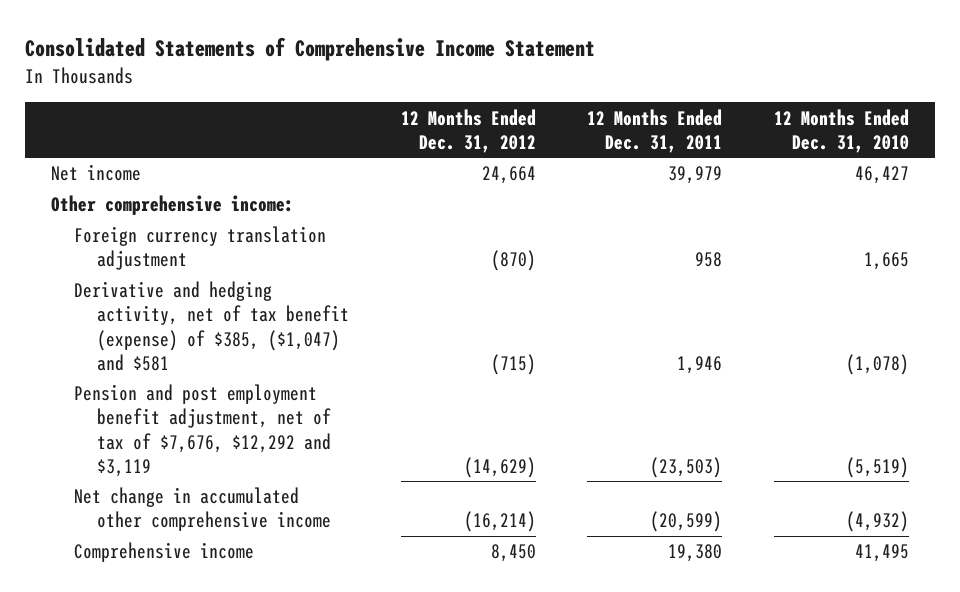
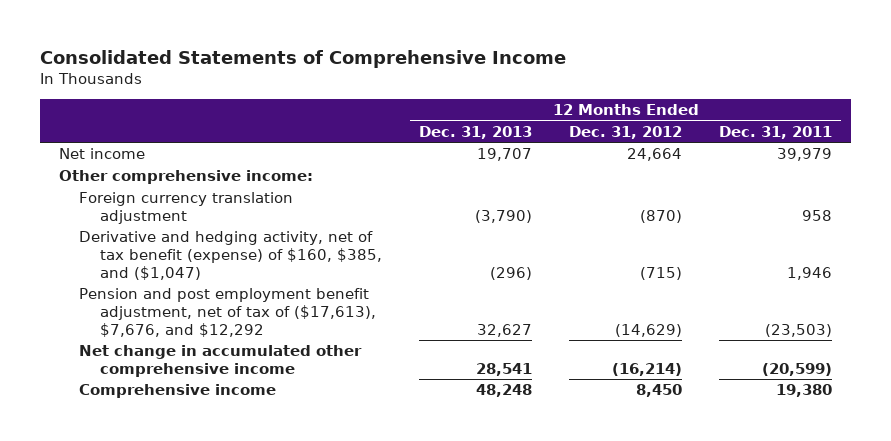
[25,37,596,62] Consolidated Statements of Comprehensive Income Statement -> [40,49,567,68] Consolidated Statements of Comprehensive Income
[773,108,909,153] 12 Months Ended Dec. 31, 2010 -> none
none -> [419,125,533,139] Dec. 31, 2013
[74,281,349,371] Derivative and hedging activity, net of tax benefit (expense) of $385, ($1,047) and $581 -> [79,231,383,280] Derivative and hedging activity, net of tax benefit (expense) of $160, $385, and ($1,047)
[74,384,331,477] Pension and post employment benefit adjustment, net of tax of $7,676, $12,292 and $3,119 -> [79,288,377,337] Pension and post employment benefit adjustment, net of tax of ($17,613), $7,676, and $12,292

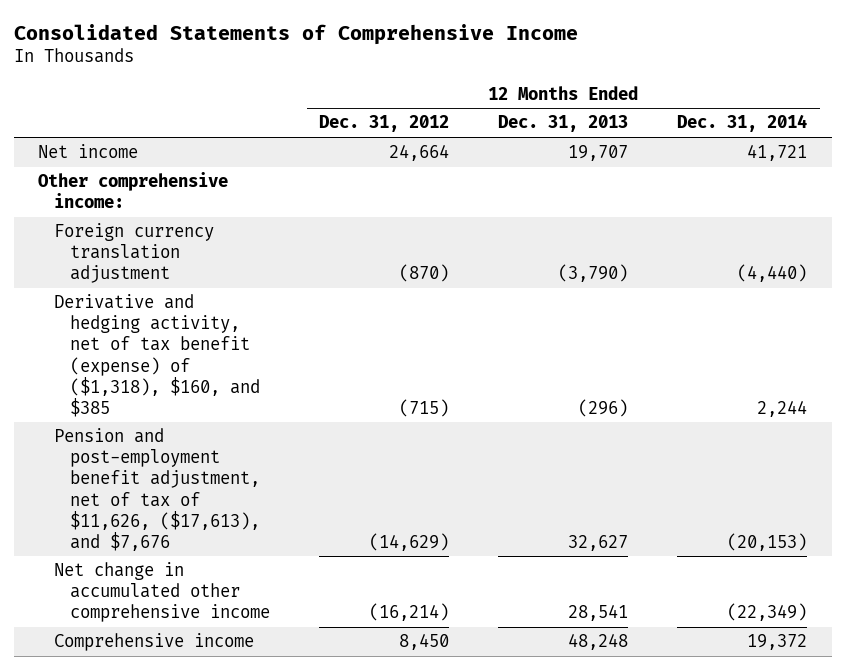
[719,125,833,139] Dec. 31, 2011 -> none
none -> [677,114,808,133] Dec. 31, 2014
[79,231,383,280] Derivative and hedging activity, net of tax benefit (expense) of $160, $385, and ($1,047) -> [54,294,260,417] Derivative and hedging activity, net of tax benefit (expense) of ($1,318), $160, and $385
[79,288,377,337] Pension and post employment benefit adjustment, net of tax of ($17,613), $7,676, and $12,292 -> [54,428,260,551] Pension and post-employment benefit adjustment, net of tax of $11,626, ($17,613), and $7,676

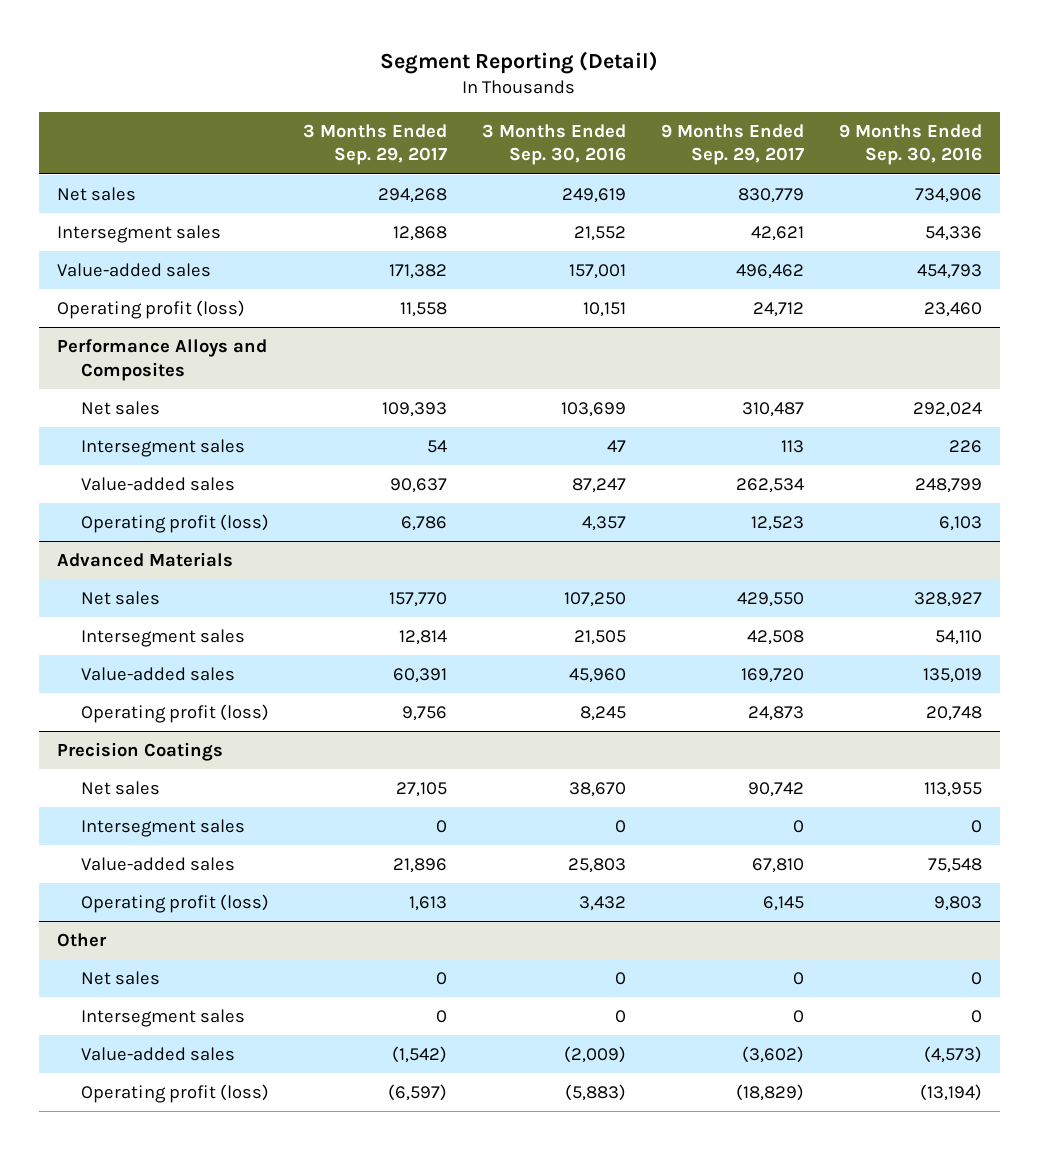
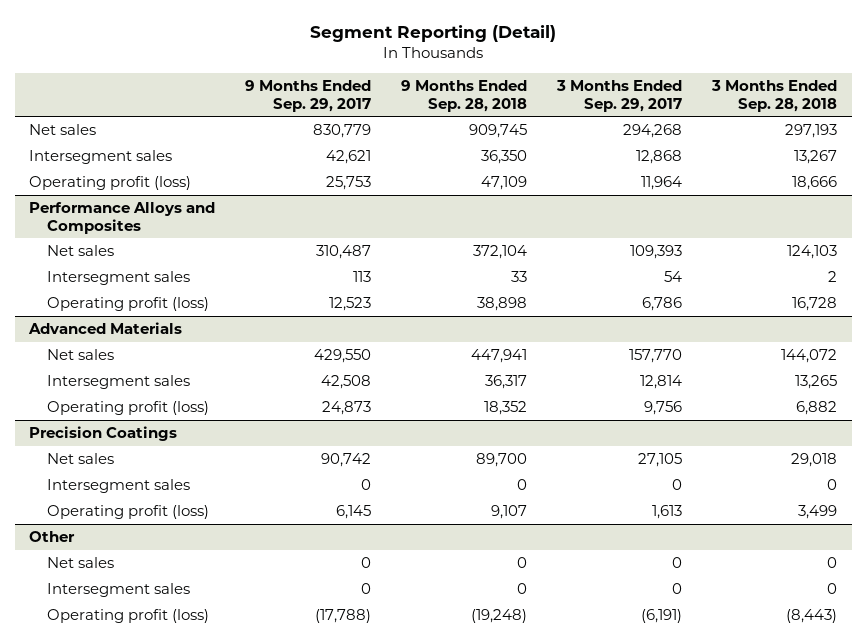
[482,123,627,166] 3 Months Ended Sep. 30, 2016 -> none
[839,123,983,166] 9 Months Ended Sep. 30, 2016 -> none
none -> [401,79,528,112] 9 Months Ended Sep. 28, 2018
none -> [710,79,837,112] 3 Months Ended Sep. 28, 2018
[56,262,211,277] Value-added sales -> none
[400,301,448,317] 11,558 -> [640,176,682,191] 11,964
[753,301,805,317] 24,712 -> [326,176,372,191] 25,753
[80,476,235,491] Value-added sales -> none
[80,666,235,681] Value-added sales -> none
[80,856,235,871] Value-added sales -> none
[80,1046,235,1061] Value-added sales -> none
[388,1083,448,1101] (6,597) -> [640,609,682,624] (6,191)
[736,1083,805,1101] (18,829) -> [315,609,372,624] (17,788)

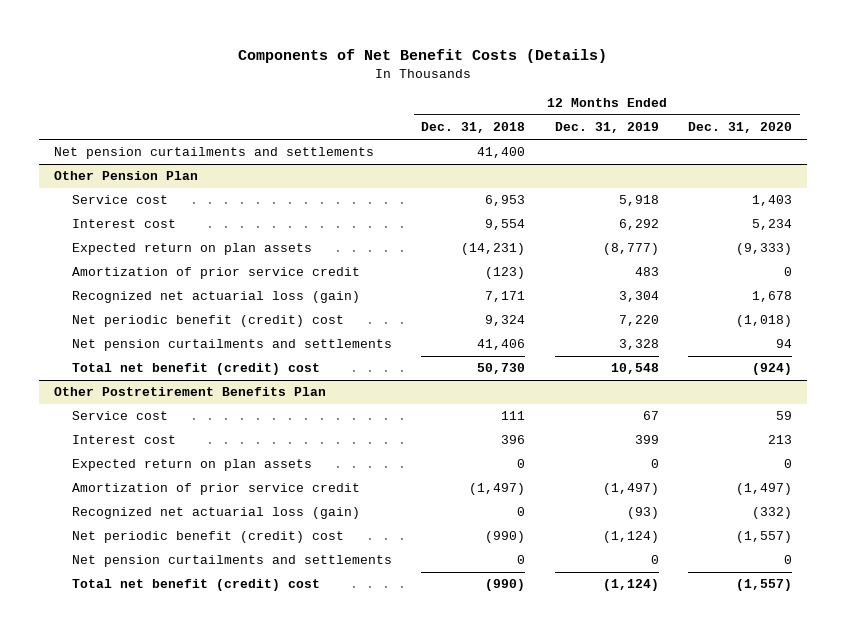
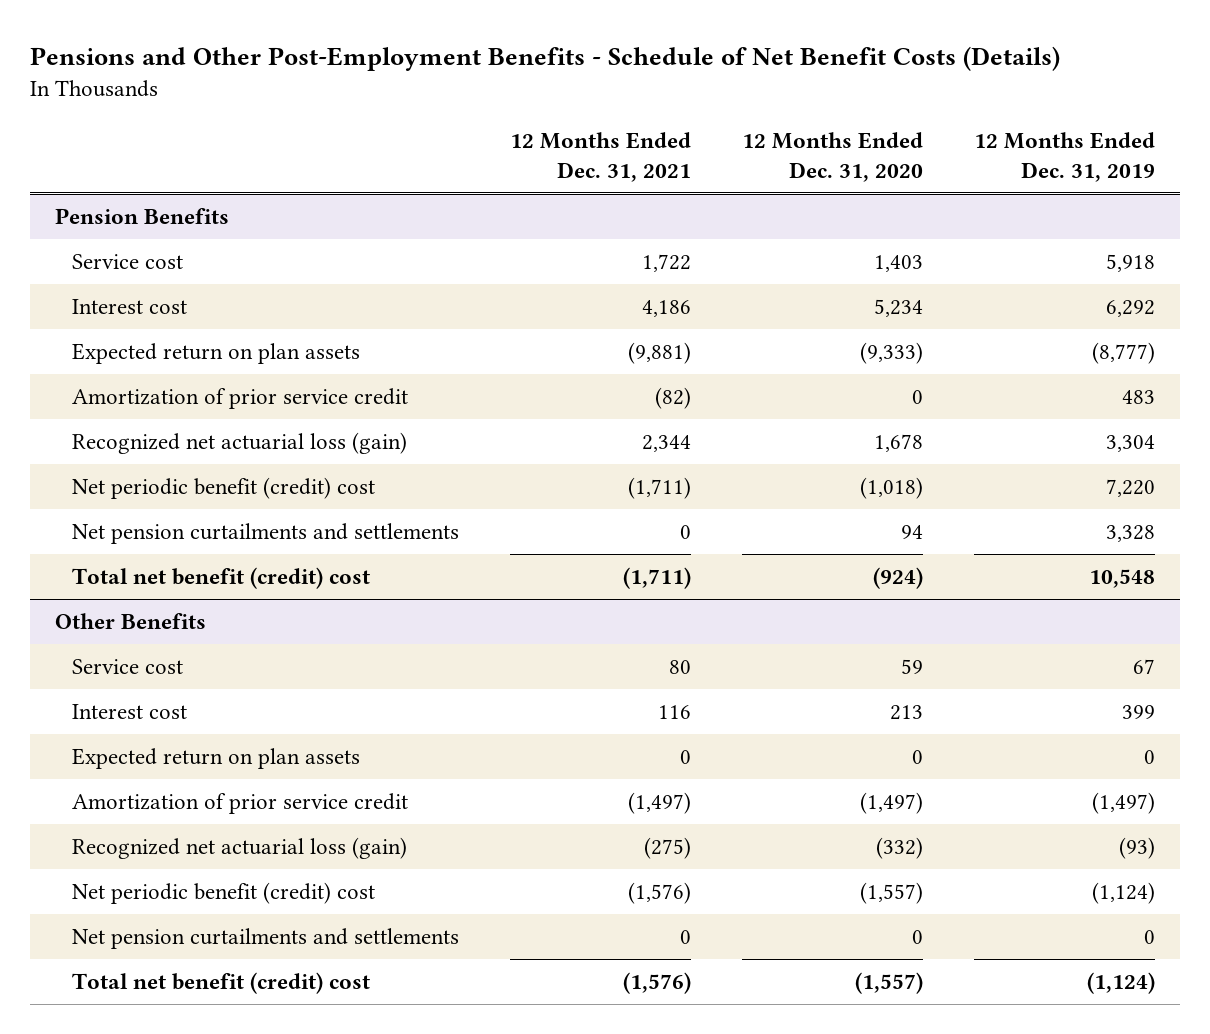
[238,48,608,63] Components of Net Benefit Costs (Details) -> [29,45,1060,71] Pensions and Other Post-Employment Benefits - Schedule of Net Benefit Costs (Details)
[421,122,526,134] Dec. 31, 2018 -> none
none -> [510,132,692,182] 12 Months Ended Dec. 31, 2021
[54,147,375,160] Net pension curtailments and settlements -> none
[54,171,199,181] Other Pension Plan -> [54,207,229,224] Pension Benefits
[54,387,327,397] Other Postretirement Benefits Plan -> [54,612,206,629] Other Benefits

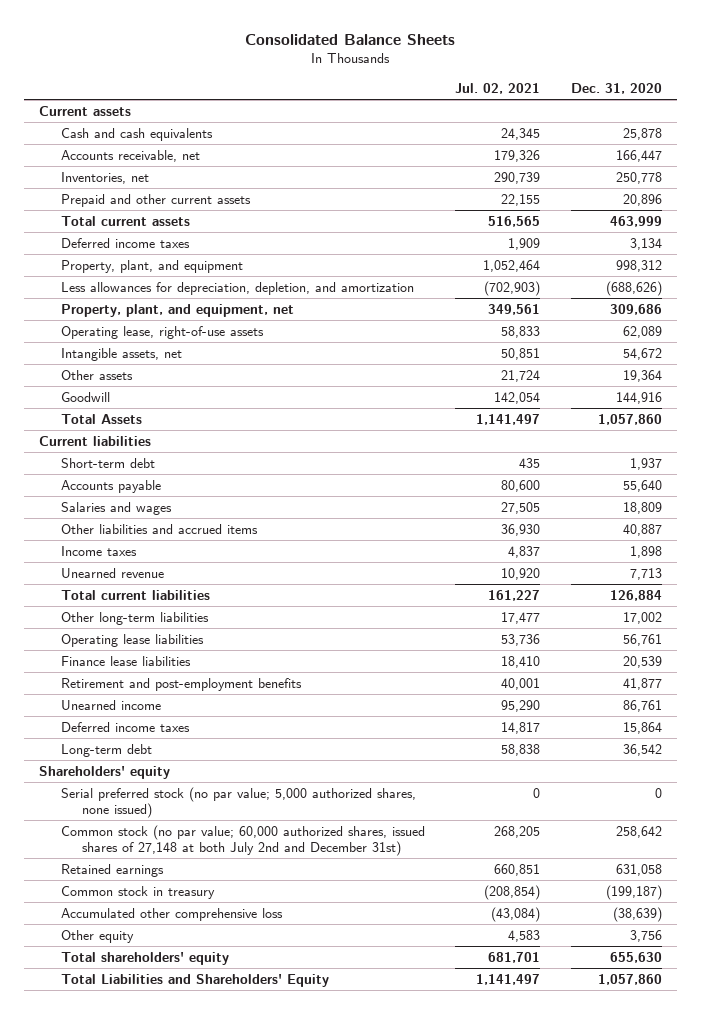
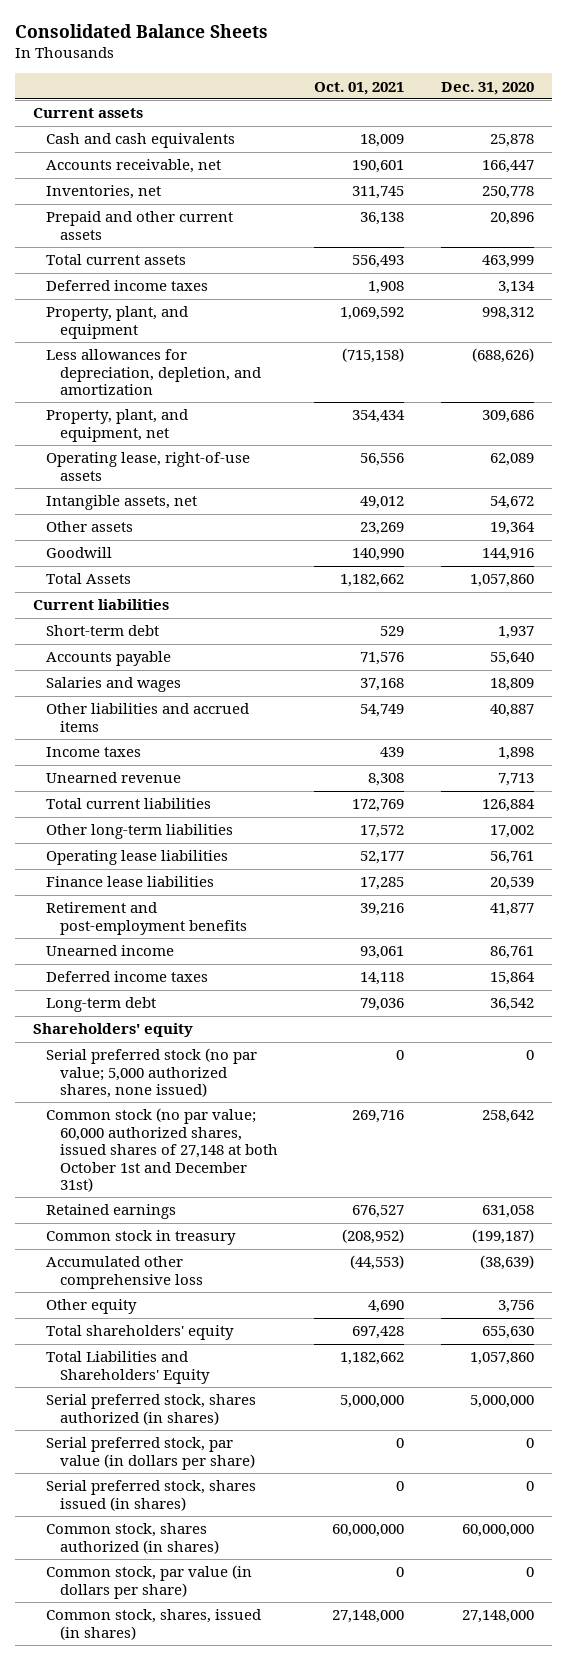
[455,82,541,94] Jul. 02, 2021 -> none
none -> [314,81,405,95] Oct. 01, 2021
[60,824,425,856] Common stock (no par value; 60,000 authorized shares, issued shares of 27,148 at both July 2nd and December 31st) -> [46,1108,278,1193] Common stock (no par value; 60,000 authorized shares, issued shares of 27,148 at both October 1st and December 31st)
none -> [46,1394,257,1425] Serial preferred stock, shares authorized (in shares)
none -> [46,1437,255,1470] Serial preferred stock, par value (in dollars per share)
none -> [46,1480,257,1511] Serial preferred stock, shares issued (in shares)
none -> [46,1523,219,1554] Common stock, shares authorized (in shares)
none -> [46,1565,253,1599] Common stock, par value (in dollars per share)
none -> [46,1609,262,1640] Common stock, shares, issued (in shares)

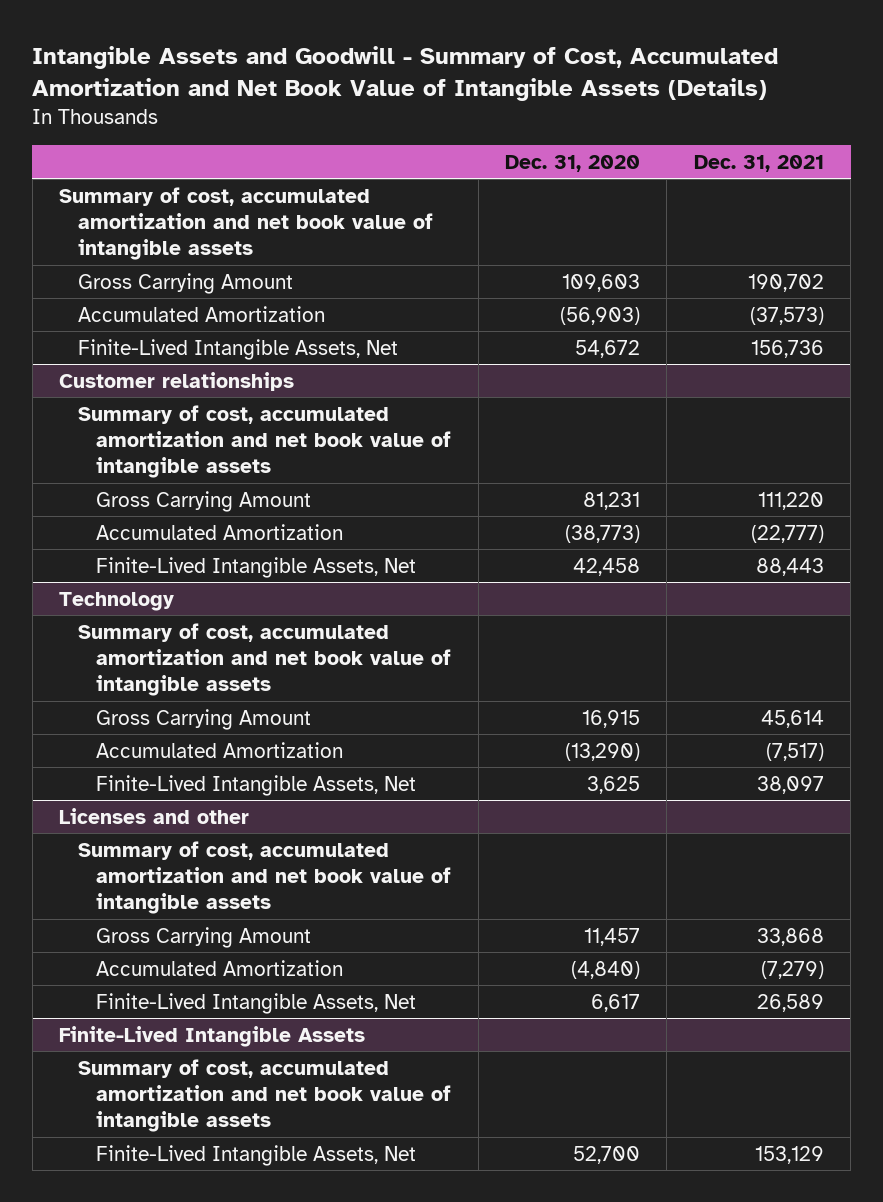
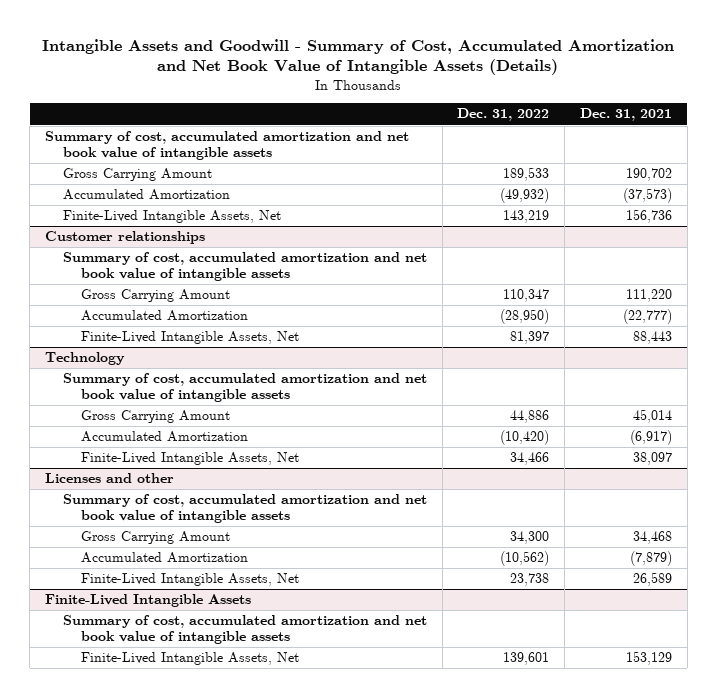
[504,154,640,172] Dec. 31, 2020 -> none
none -> [457,108,550,122] Dec. 31, 2022
[760,709,824,728] 45,614 -> [632,409,672,424] 45,014
[765,742,824,761] (7,517) -> [629,430,672,446] (6,917)
[756,927,824,946] 33,868 -> [632,531,672,545] 34,468
[760,960,824,979] (7,279) -> [629,551,672,567] (7,879)

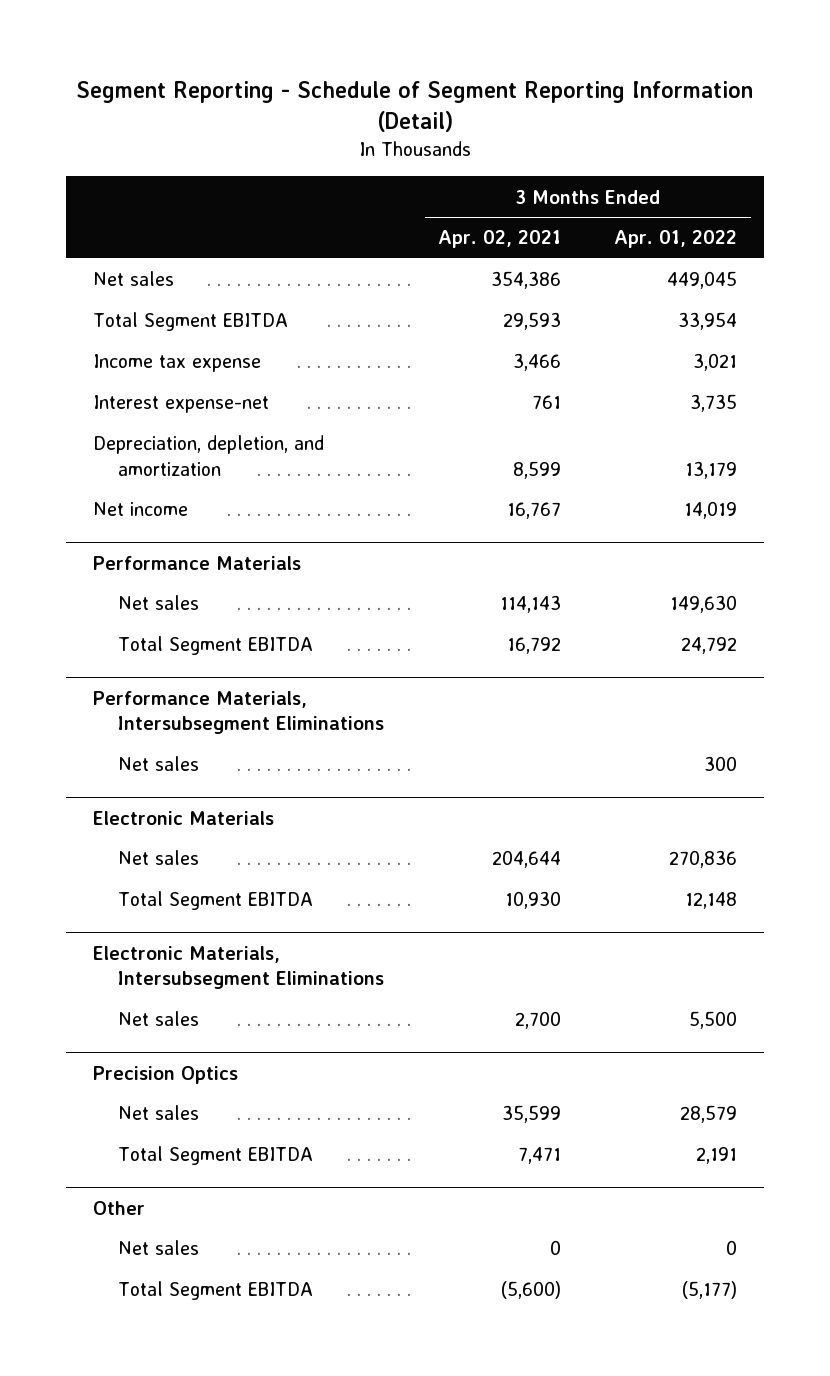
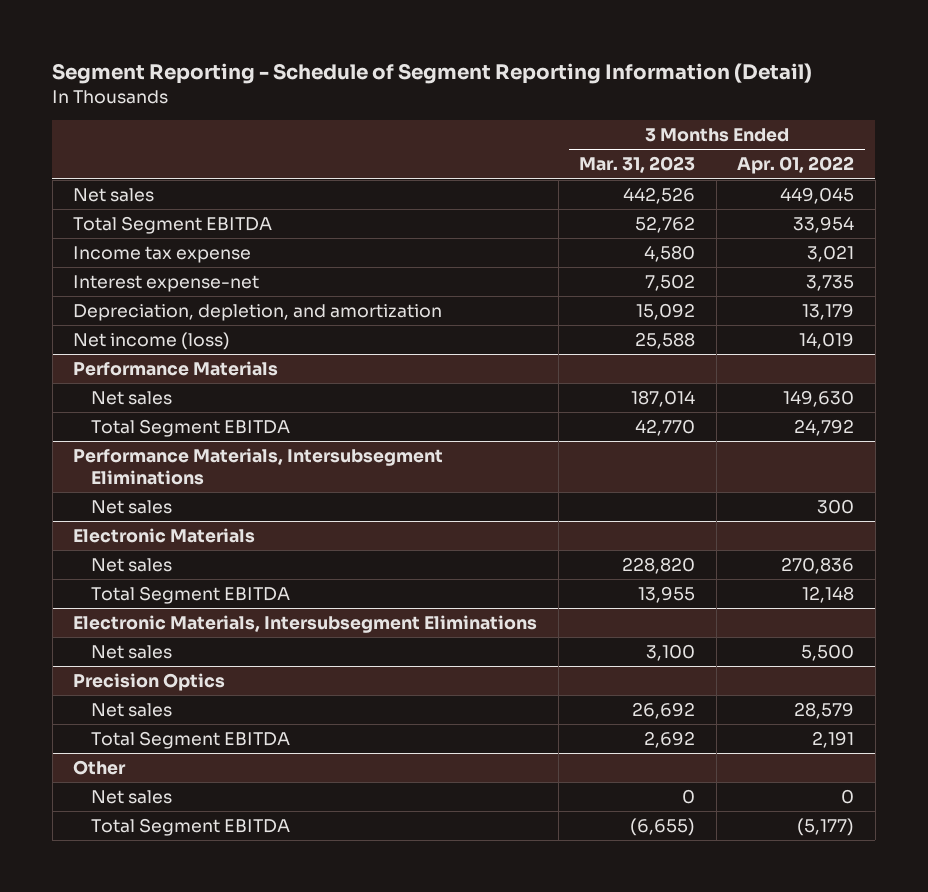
[437,230,561,249] Apr. 02, 2021 -> none
none -> [579,156,696,174] Mar. 31, 2023
[93,502,189,517] Net income -> [73,331,231,350] Net income (loss)

